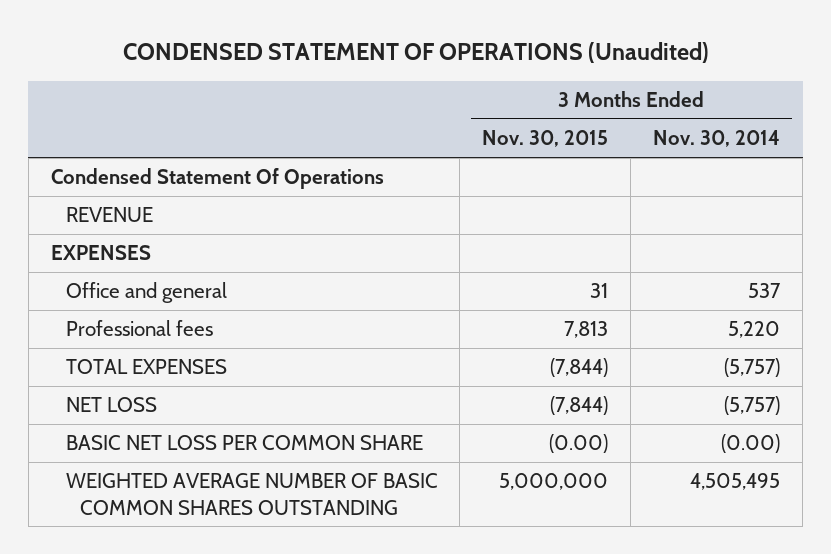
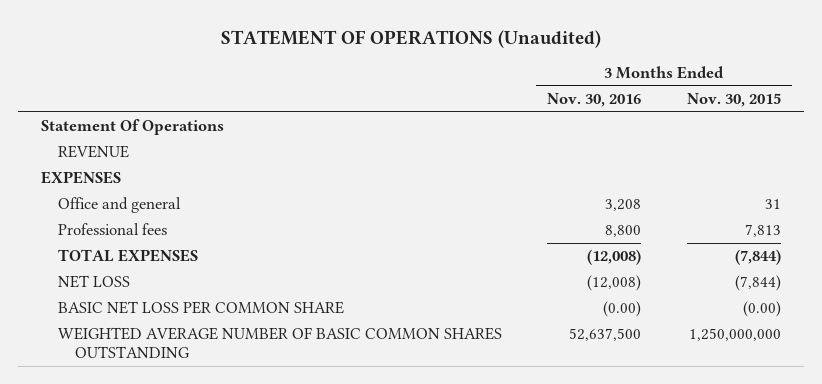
[122,42,709,64] CONDENSED STATEMENT OF OPERATIONS (Unaudited) -> [220,29,601,48] STATEMENT OF OPERATIONS (Unaudited)
[653,130,781,148] Nov. 30, 2014 -> none
none -> [547,92,642,107] Nov. 30, 2016
[50,168,384,190] Condensed Statement Of Operations -> [40,119,224,136] Statement Of Operations
[499,473,609,491] 5,000,000 -> [688,328,781,342] 1,250,000,000

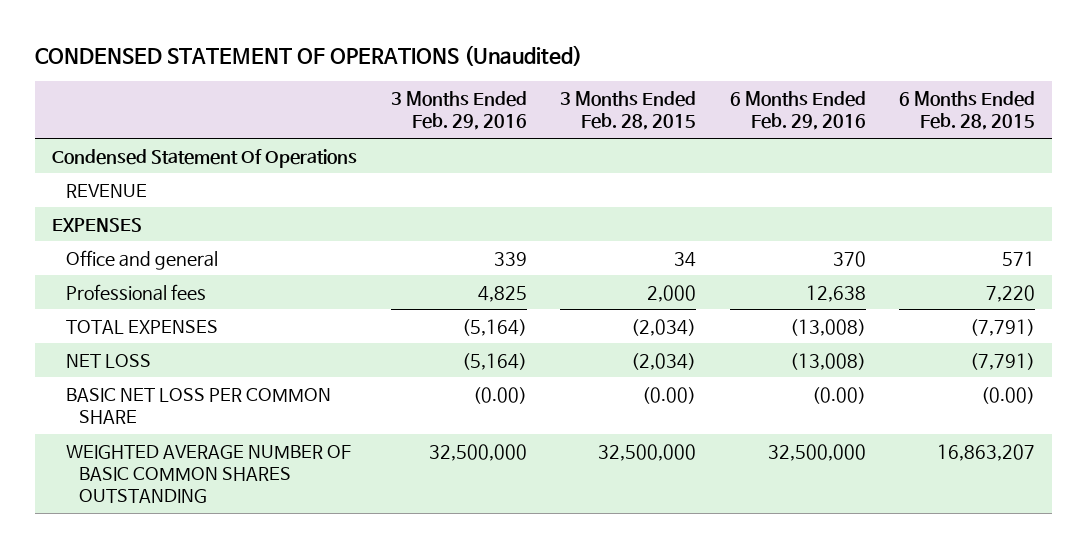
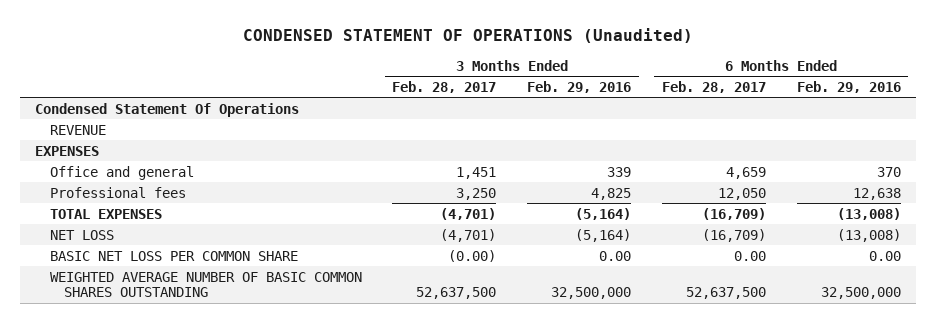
[560,91,697,131] 3 Months Ended Feb. 28, 2015 -> none
[899,91,1036,131] 6 Months Ended Feb. 28, 2015 -> none
none -> [392,80,497,93] Feb. 28, 2017
none -> [661,80,766,93] Feb. 28, 2017
[472,386,527,404] (0.00) -> [599,250,632,261] 0.00
[811,386,866,404] (0.00) -> [868,250,901,261] 0.00

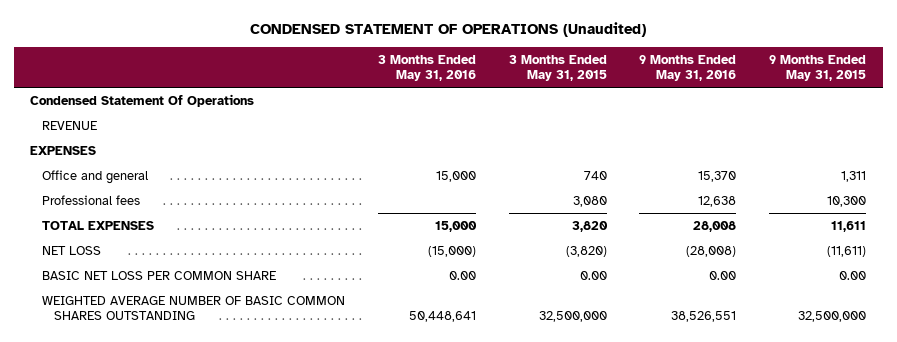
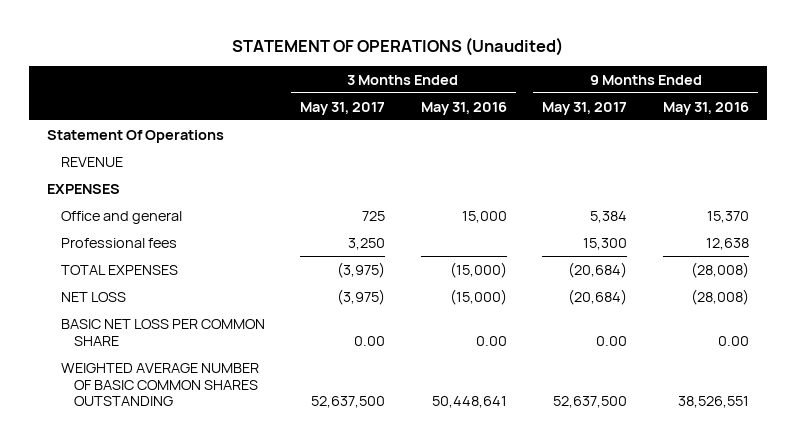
[250,22,647,38] CONDENSED STATEMENT OF OPERATIONS (Unaudited) -> [231,36,563,56] STATEMENT OF OPERATIONS (Unaudited)
[508,54,607,82] 3 Months Ended May 31, 2015 -> none
[769,54,867,82] 9 Months Ended May 31, 2015 -> none
none -> [300,101,386,115] May 31, 2017
none -> [542,101,628,115] May 31, 2017
[30,93,255,107] Condensed Statement Of Operations -> [46,129,224,143] Statement Of Operations
[434,220,477,232] 15,000 -> [449,261,507,278] (15,000)
[693,220,737,232] 28,008 -> [690,261,749,278] (28,008)

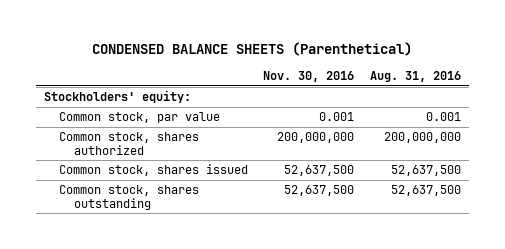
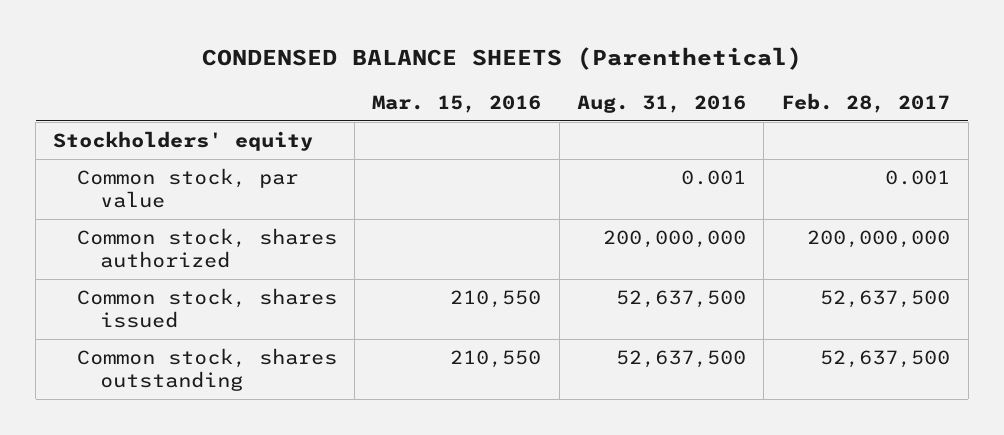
[263,71,355,83] Nov. 30, 2016 -> none
none -> [372,94,542,113] Mar. 15, 2016
none -> [781,92,951,113] Feb. 28, 2017
[43,90,191,104] Stockholders' equity: -> [53,131,314,152] Stockholders' equity

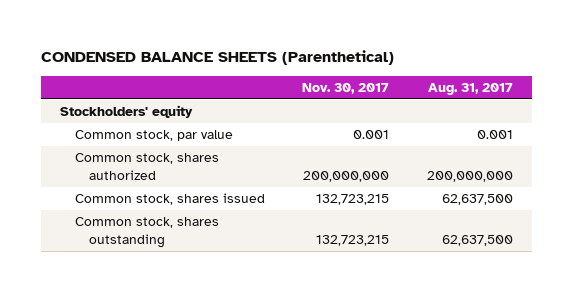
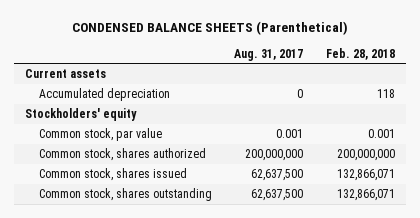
[302,82,390,94] Nov. 30, 2017 -> none
none -> [325,47,395,60] Feb. 28, 2018
none -> [24,69,106,79] Current assets
none -> [39,88,171,102] Accumulated depreciation

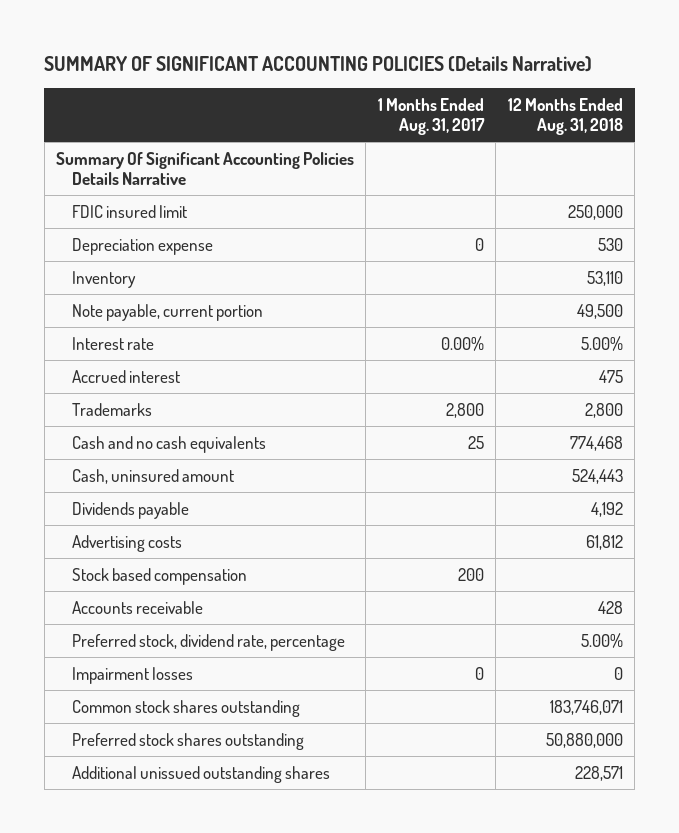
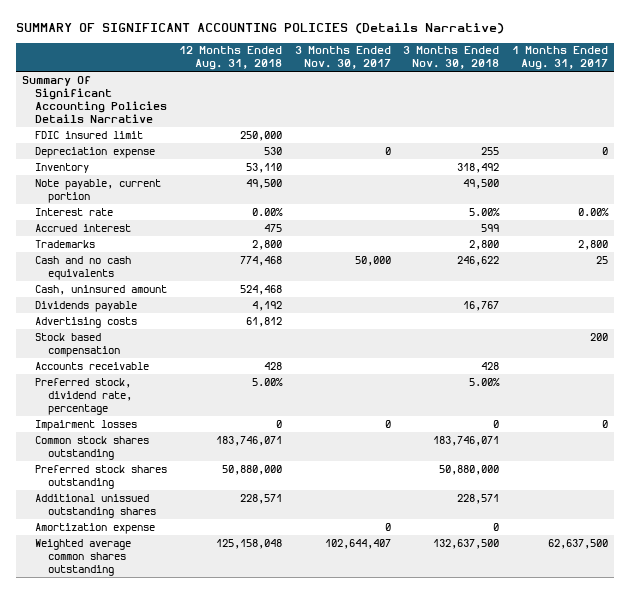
none -> [294,46,391,70] 3 Months Ended Nov. 30, 2017
none -> [403,46,500,70] 3 Months Ended Nov. 30, 2018
[580,335,623,351] 5.00% -> [252,207,284,216] 0.00%
[571,468,623,484] 524,443 -> [240,284,283,295] 524,468
none -> [34,522,155,534] Amortization expense
none -> [34,538,131,576] Weighted average common shares outstanding

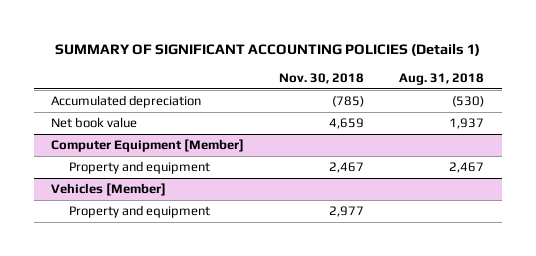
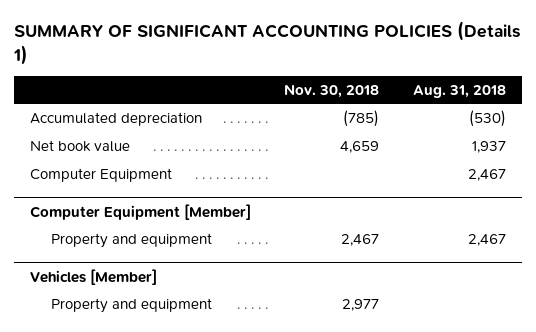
none -> [30,167,173,182] Computer Equipment

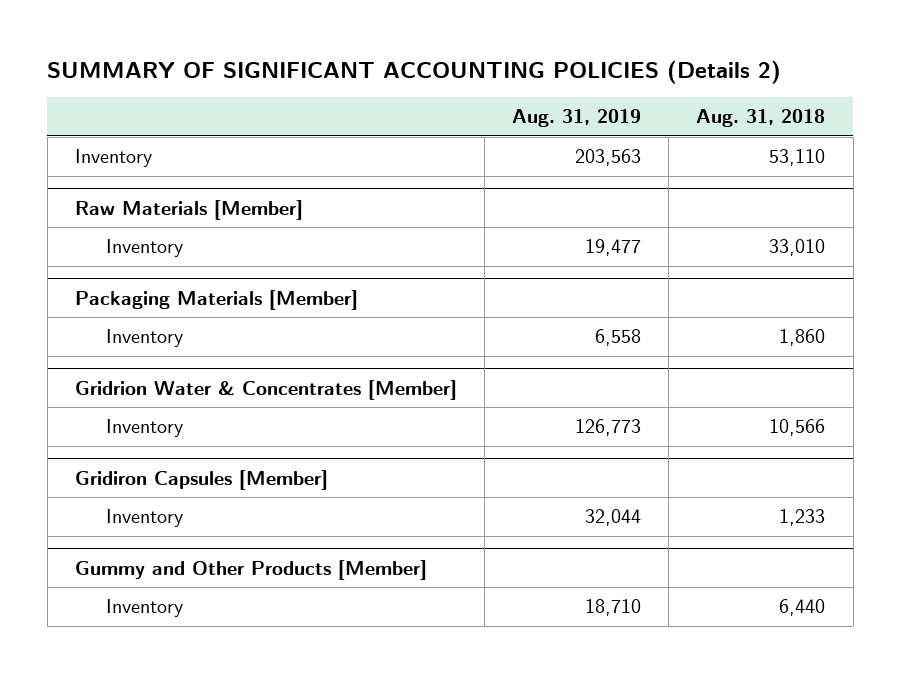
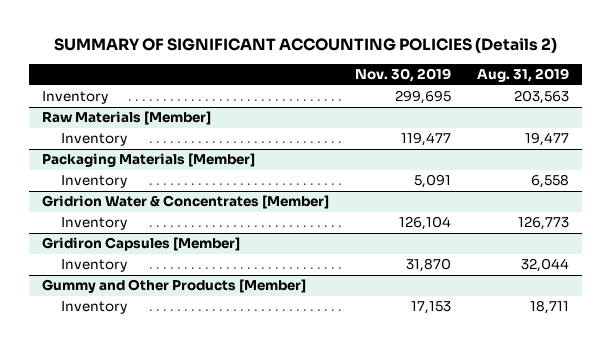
[696,109,826,128] Aug. 31, 2018 -> none
none -> [355,68,452,83] Nov. 30, 2019
[585,599,642,617] 18,710 -> [530,300,570,315] 18,711

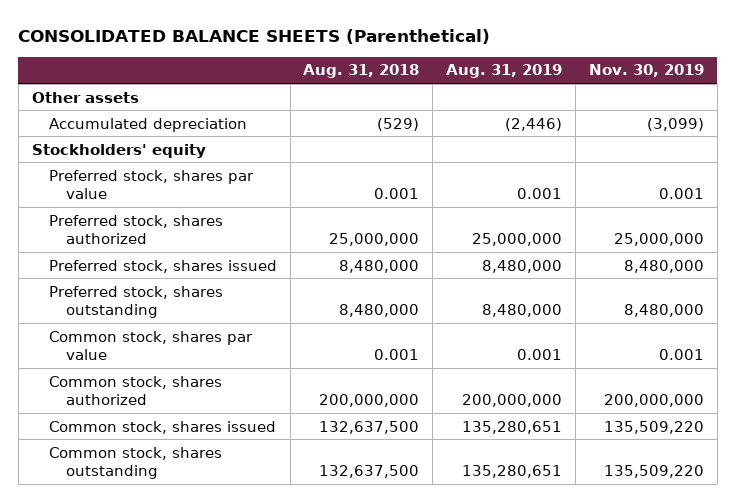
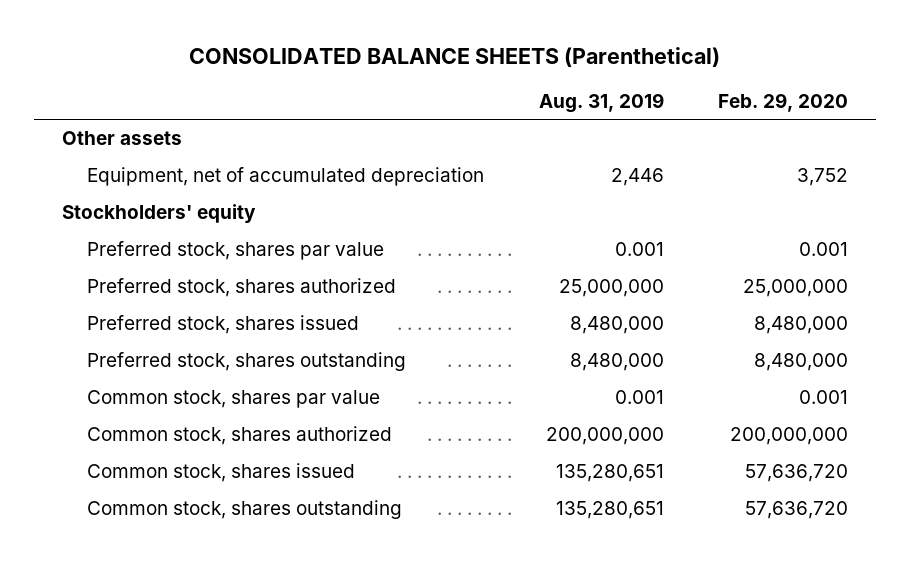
[303,64,420,79] Aug. 31, 2018 -> none
[588,64,704,78] Nov. 30, 2019 -> none
none -> [718,92,849,112] Feb. 29, 2020
[48,117,247,132] Accumulated depreciation -> [87,167,485,187] Equipment, net of accumulated depreciation
[505,117,563,131] (2,446) -> [610,168,664,187] 2,446

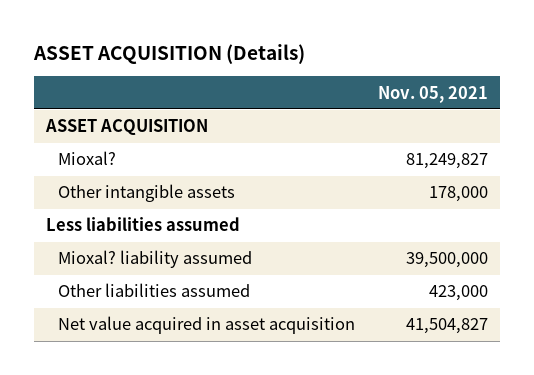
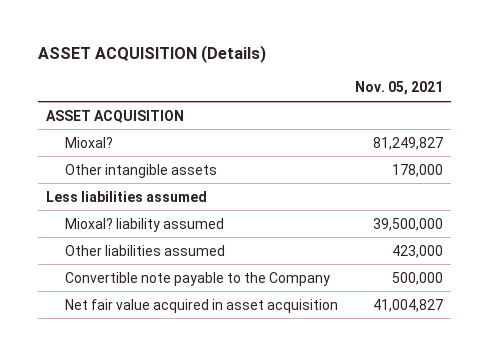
none -> [64,271,330,286] Convertible note payable to the Company
[58,316,356,335] Net value acquired in asset acquisition -> [64,298,338,313] Net fair value acquired in asset acquisition
[406,318,489,335] 41,504,827 -> [372,298,443,312] 41,004,827

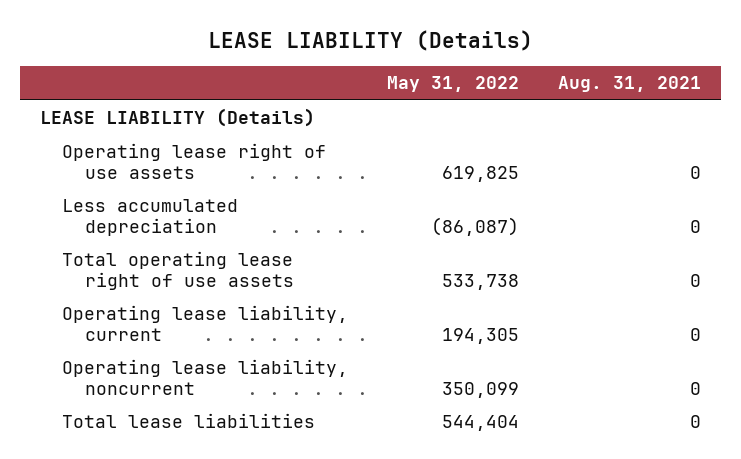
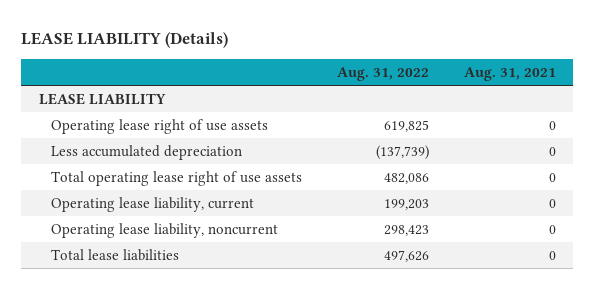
[387,76,520,93] May 31, 2022 -> none
none -> [336,67,429,82] Aug. 31, 2022
[39,108,315,128] LEASE LIABILITY (Details) -> [38,92,166,105] LEASE LIABILITY

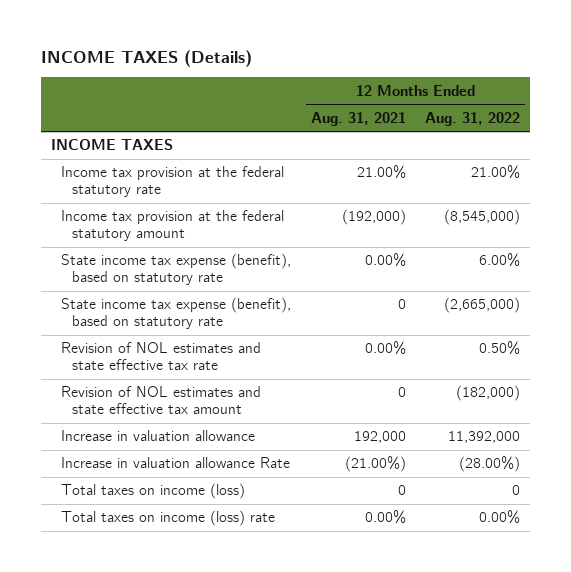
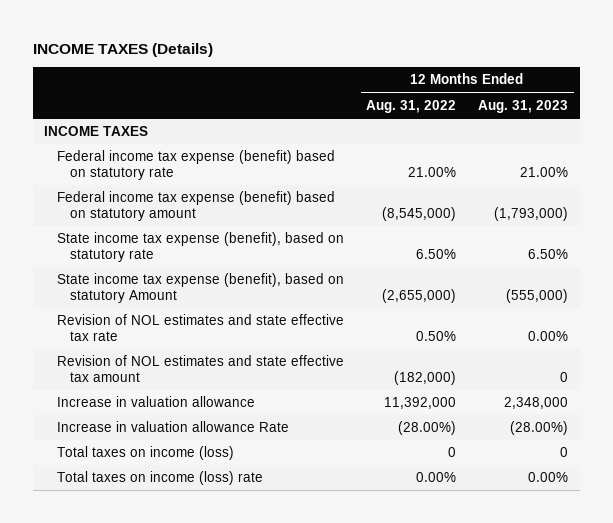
[310,111,406,126] Aug. 31, 2021 -> none
none -> [478,99,569,113] Aug. 31, 2023
[61,166,285,198] Income tax provision at the federal statutory rate -> [57,150,336,181] Federal income tax expense (benefit) based on statutory rate
[61,210,285,242] Income tax provision at the federal statutory amount -> [57,191,336,222] Federal income tax expense (benefit) based on statutory amount
[479,253,521,268] 6.00% -> [416,249,457,260] 6.50%
[61,297,292,330] State income tax expense (benefit), based on statutory rate -> [57,273,345,304] State income tax expense (benefit), based on statutory Amount
[444,297,521,314] (2,665,000) -> [382,289,457,304] (2,655,000)

